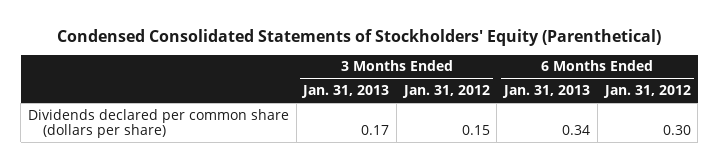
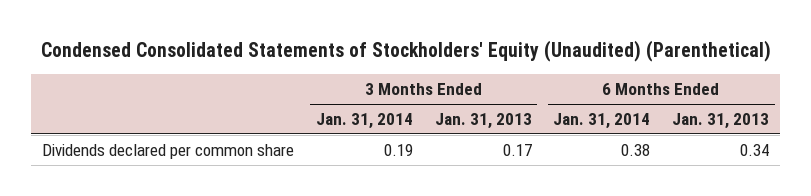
[57,28,662,46] Condensed Consolidated Statements of Stockholders' Equity (Parenthetical) -> [40,40,771,63] Condensed Consolidated Statements of Stockholders' Equity (Unaudited) (Parenthetical)
[401,84,490,98] Jan. 31, 2012 -> none
[602,84,691,98] Jan. 31, 2012 -> none
none -> [315,113,413,130] Jan. 31, 2014
none -> [553,113,651,130] Jan. 31, 2014
[28,108,290,139] Dividends declared per common share (dollars per share) -> [42,143,295,159] Dividends declared per common share

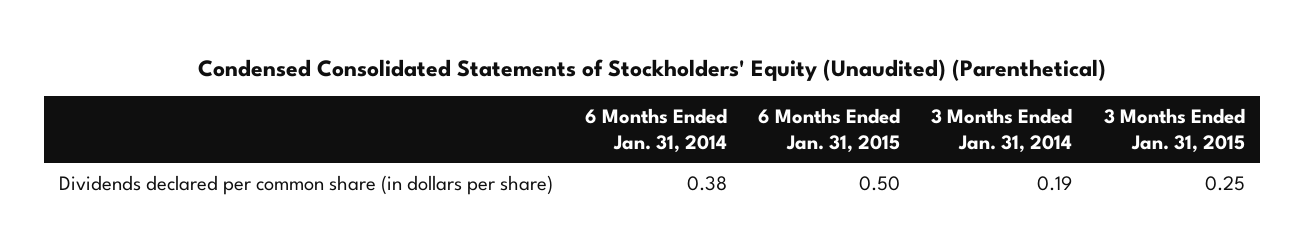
[434,113,532,130] Jan. 31, 2013 -> none
[672,113,770,130] Jan. 31, 2013 -> none
none -> [758,108,901,153] 6 Months Ended Jan. 31, 2015
none -> [1103,108,1245,153] 3 Months Ended Jan. 31, 2015
[42,143,295,159] Dividends declared per common share -> [59,175,554,196] Dividends declared per common share (in dollars per share)

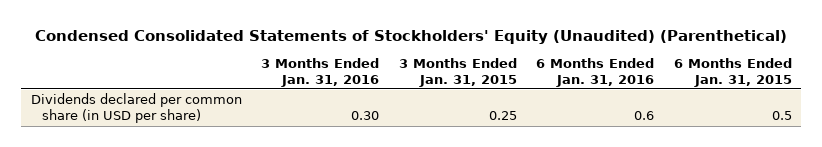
[584,108,727,153] 6 Months Ended Jan. 31, 2014 -> none
[931,108,1073,153] 3 Months Ended Jan. 31, 2014 -> none
none -> [261,57,380,87] 3 Months Ended Jan. 31, 2016
none -> [536,57,655,87] 6 Months Ended Jan. 31, 2016
[59,175,554,196] Dividends declared per common share (in dollars per share) -> [30,93,242,124] Dividends declared per common share (in USD per share)
[859,176,901,192] 0.50 -> [771,111,792,121] 0.5

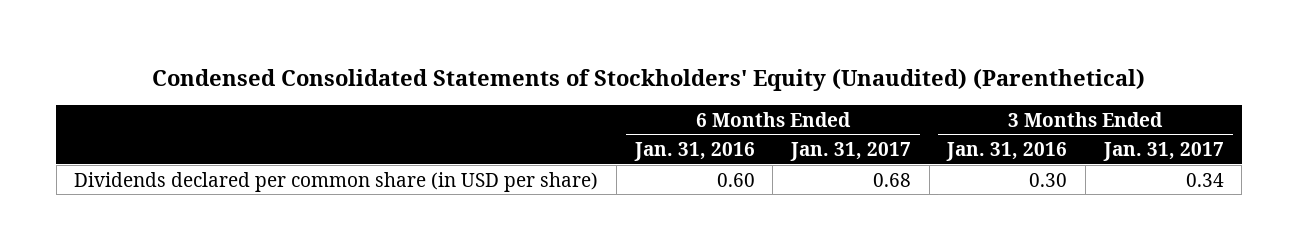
[398,57,517,87] 3 Months Ended Jan. 31, 2015 -> none
[673,57,792,87] 6 Months Ended Jan. 31, 2015 -> none
none -> [790,142,912,162] Jan. 31, 2017
none -> [1102,142,1224,162] Jan. 31, 2017
[634,111,655,121] 0.6 -> [716,172,755,187] 0.60

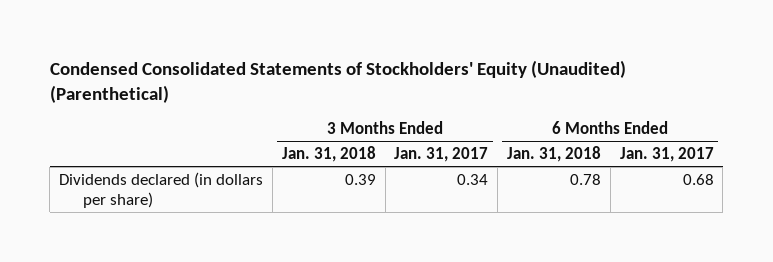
[633,142,755,162] Jan. 31, 2016 -> none
[946,142,1068,162] Jan. 31, 2016 -> none
none -> [281,146,376,163] Jan. 31, 2018
none -> [507,146,602,163] Jan. 31, 2018
[74,171,599,192] Dividends declared per common share (in USD per share) -> [59,171,264,208] Dividends declared (in dollars per share)

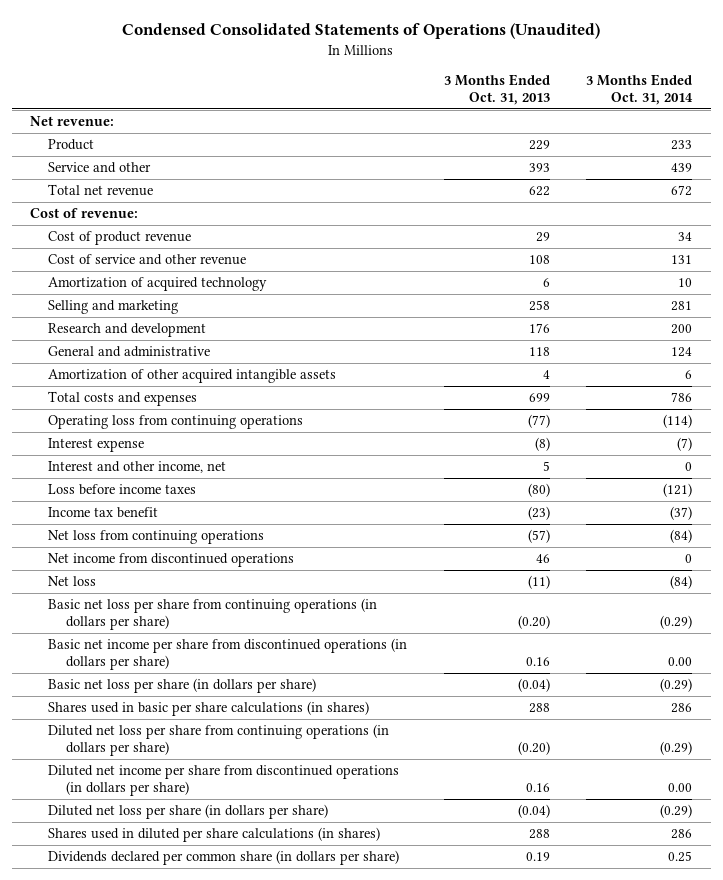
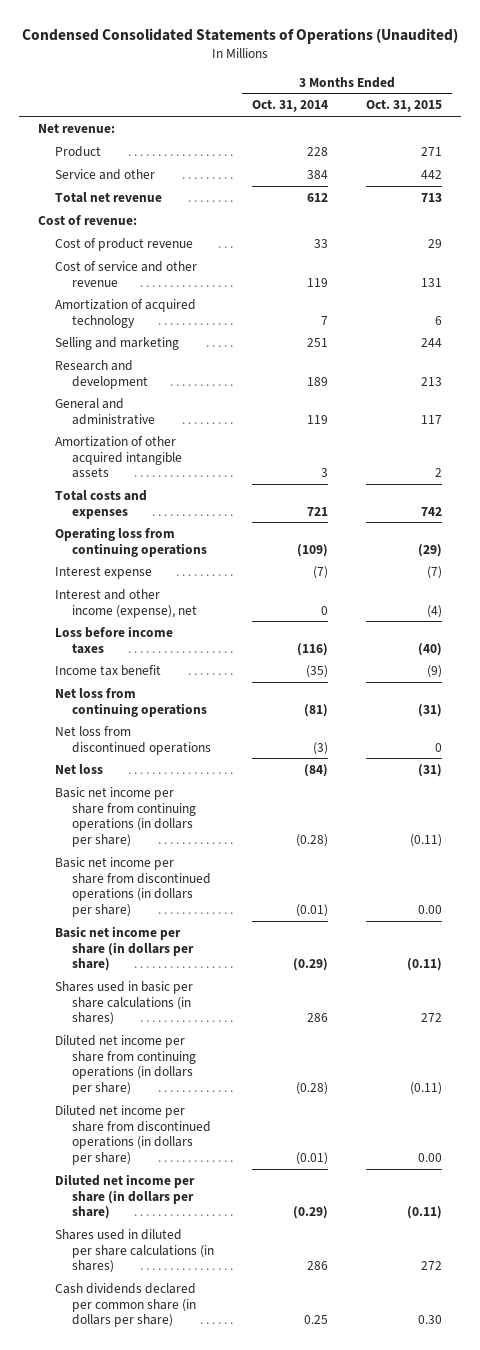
[443,74,550,106] 3 Months Ended Oct. 31, 2013 -> none
none -> [366,99,443,113] Oct. 31, 2015
[671,140,693,151] 233 -> [307,146,329,156] 228
[671,163,693,173] 439 -> [307,169,329,179] 384
[671,185,693,197] 672 -> [307,192,329,202] 612
[678,232,693,242] 34 -> [314,238,329,248] 33
[671,255,693,265] 131 -> [307,277,329,287] 119
[678,278,693,288] 10 -> [321,315,329,325] 7
[671,301,693,312] 281 -> [307,337,329,347] 251
[671,324,693,335] 200 -> [307,376,329,386] 189
[671,347,693,358] 124 -> [307,414,329,424] 119
[685,370,693,380] 6 -> [321,468,329,478] 3
[671,392,693,403] 786 -> [307,506,329,516] 721
[663,414,693,429] (114) -> [297,543,329,557] (109)
[48,461,227,474] Interest and other income, net -> [54,588,197,618] Interest and other income (expense), net
[663,483,693,498] (121) -> [297,642,329,656] (116)
[670,506,693,521] (37) -> [306,664,329,678] (35)
[670,529,693,544] (84) -> [304,703,329,717] (81)
[48,553,295,568] Net income from discontinued operations -> [54,725,211,755] Net loss from discontinued operations
[685,554,693,564] 0 -> [313,741,329,755] (3)
[48,598,378,631] Basic net loss per share from continuing operations (in dollars per share) -> [54,786,196,848] Basic net income per share from continuing operations (in dollars per share)
[660,615,693,630] (0.29) -> [296,834,329,848] (0.28)
[668,657,693,667] 0.00 -> [296,904,329,918] (0.01)
[48,678,317,694] Basic net loss per share (in dollars per share) -> [54,925,194,972] Basic net income per share (in dollars per share)
[48,724,390,757] Diluted net loss per share from continuing operations (in dollars per share) -> [54,1034,196,1096] Diluted net income per share from continuing operations (in dollars per share)
[660,741,693,756] (0.29) -> [296,1082,329,1096] (0.28)
[668,783,693,793] 0.00 -> [296,1152,329,1166] (0.01)
[48,804,329,820] Diluted net loss per share (in dollars per share) -> [54,1173,195,1220] Diluted net income per share (in dollars per share)
[48,850,400,866] Dividends declared per common share (in dollars per share) -> [54,1282,196,1328] Cash dividends declared per common share (in dollars per share)

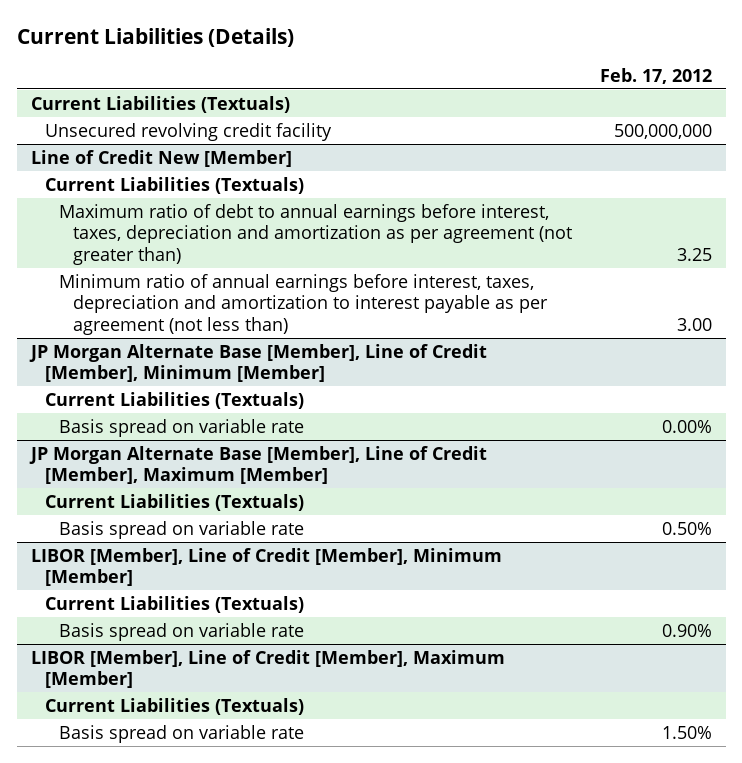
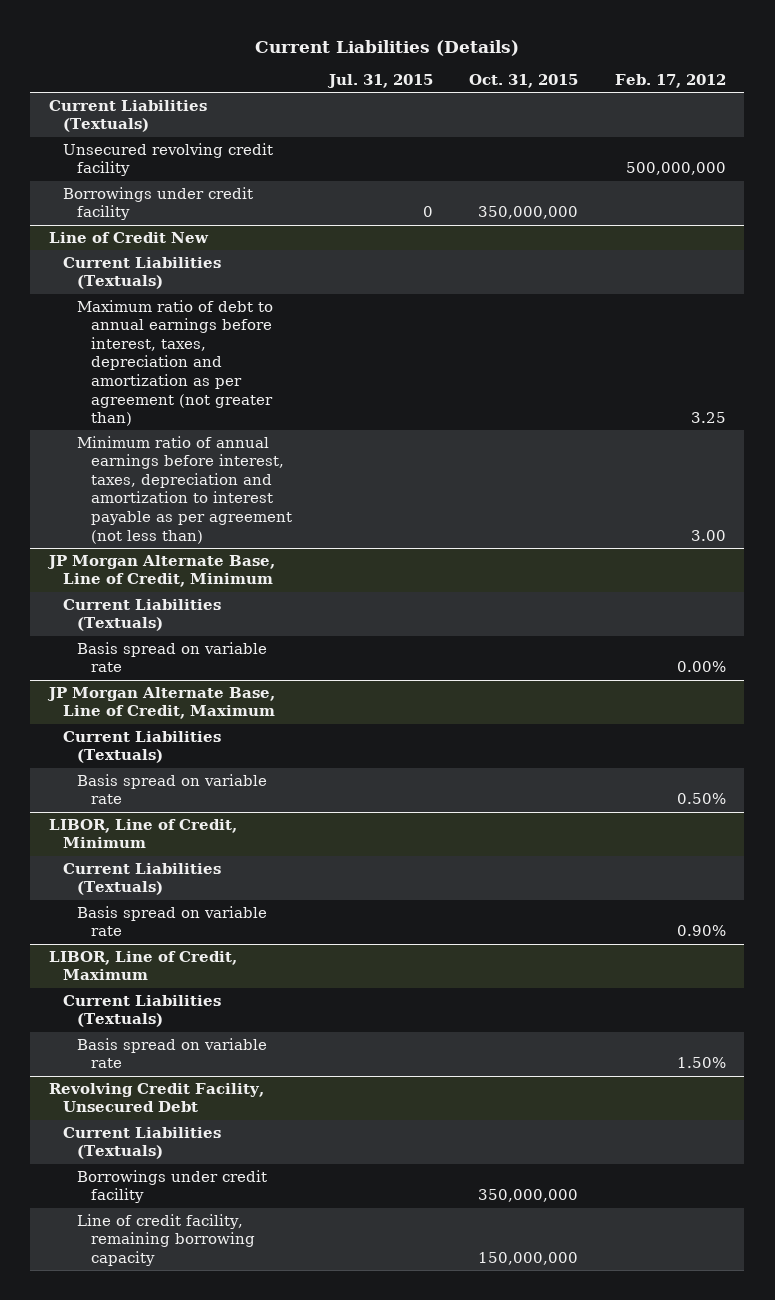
none -> [326,73,433,88] Jul. 31, 2015
none -> [469,73,579,88] Oct. 31, 2015
none -> [62,186,253,221] Borrowings under credit facility
[30,149,292,167] Line of Credit New [Member] -> [48,231,209,243] Line of Credit New
[28,343,487,383] JP Morgan Alternate Base [Member], Line of Credit [Member], Minimum [Member] -> [46,554,275,588] JP Morgan Alternate Base, Line of Credit, Minimum
[28,445,487,485] JP Morgan Alternate Base [Member], Line of Credit [Member], Maximum [Member] -> [46,686,275,720] JP Morgan Alternate Base, Line of Credit, Maximum
[30,547,502,587] LIBOR [Member], Line of Credit [Member], Minimum [Member] -> [48,818,237,849] LIBOR, Line of Credit, Minimum
[30,649,505,689] LIBOR [Member], Line of Credit [Member], Maximum [Member] -> [48,950,237,981] LIBOR, Line of Credit, Maximum
none -> [48,1082,264,1113] Revolving Credit Facility, Unsecured Debt
none -> [62,1126,221,1160] Current Liabilities (Textuals)
none -> [76,1169,267,1204] Borrowings under credit facility
none -> [76,1213,255,1266] Line of credit facility, remaining borrowing capacity

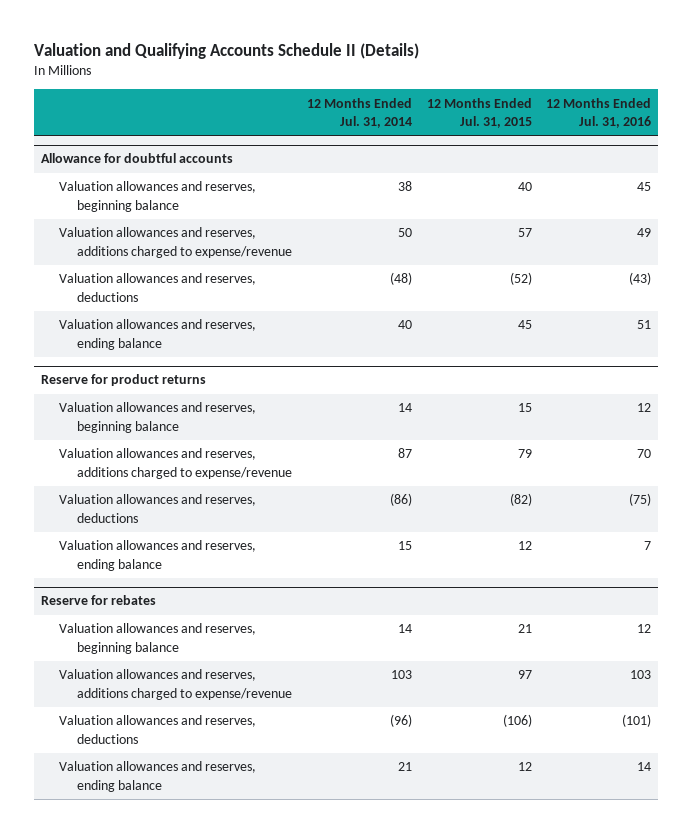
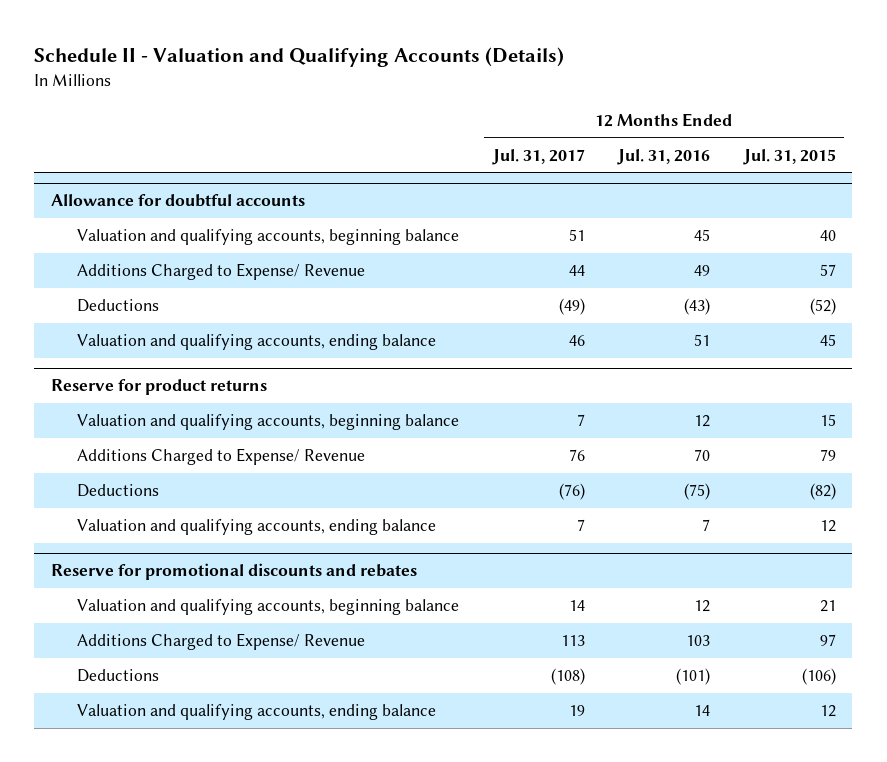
[34,43,420,60] Valuation and Qualifying Accounts Schedule II (Details) -> [34,46,565,67] Schedule II - Valuation and Qualifying Accounts (Details)
[307,97,413,128] 12 Months Ended Jul. 31, 2014 -> none
none -> [491,148,585,165] Jul. 31, 2017
[59,181,257,212] Valuation allowances and reserves, beginning balance -> [77,229,460,246] Valuation and qualifying accounts, beginning balance
[59,227,293,258] Valuation allowances and reserves, additions charged to expense/revenue -> [77,263,366,281] Additions Charged to Expense/ Revenue
[59,273,257,302] Valuation allowances and reserves, deductions -> [77,299,160,313] Deductions
[59,319,257,350] Valuation allowances and reserves, ending balance -> [77,334,437,351] Valuation and qualifying accounts, ending balance
[59,402,257,433] Valuation allowances and reserves, beginning balance -> [77,414,460,431] Valuation and qualifying accounts, beginning balance
[59,448,293,479] Valuation allowances and reserves, additions charged to expense/revenue -> [77,448,366,466] Additions Charged to Expense/ Revenue
[59,494,257,523] Valuation allowances and reserves, deductions -> [77,484,160,498] Deductions
[59,540,257,571] Valuation allowances and reserves, ending balance -> [77,519,437,536] Valuation and qualifying accounts, ending balance
[41,595,157,606] Reserve for rebates -> [50,563,417,581] Reserve for promotional discounts and rebates
[59,623,257,654] Valuation allowances and reserves, beginning balance -> [77,599,460,616] Valuation and qualifying accounts, beginning balance
[59,669,293,700] Valuation allowances and reserves, additions charged to expense/revenue -> [77,633,366,651] Additions Charged to Expense/ Revenue
[59,715,257,744] Valuation allowances and reserves, deductions -> [77,669,160,683] Deductions
[59,761,257,792] Valuation allowances and reserves, ending balance -> [77,704,437,721] Valuation and qualifying accounts, ending balance

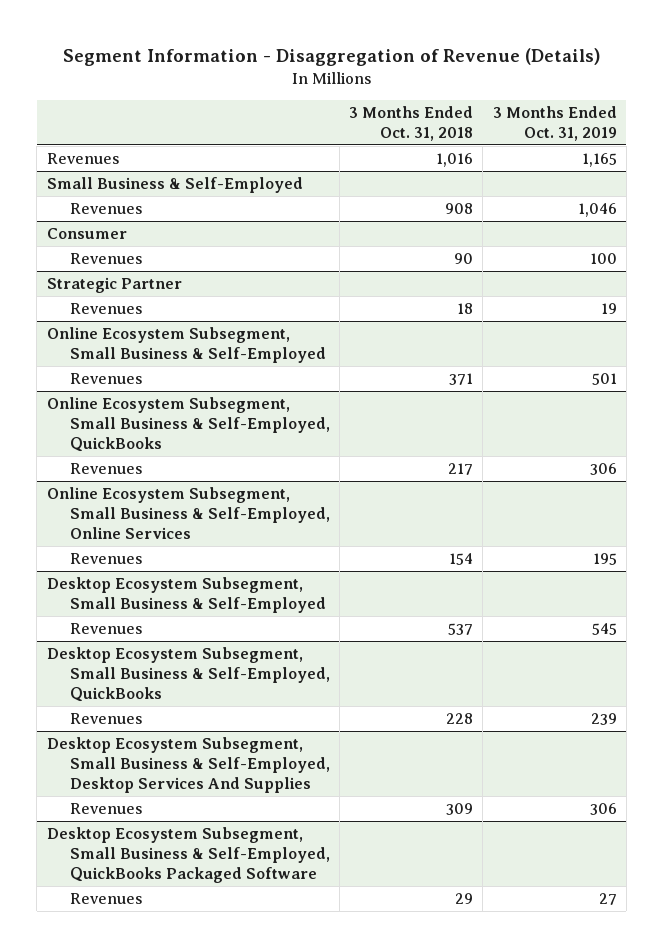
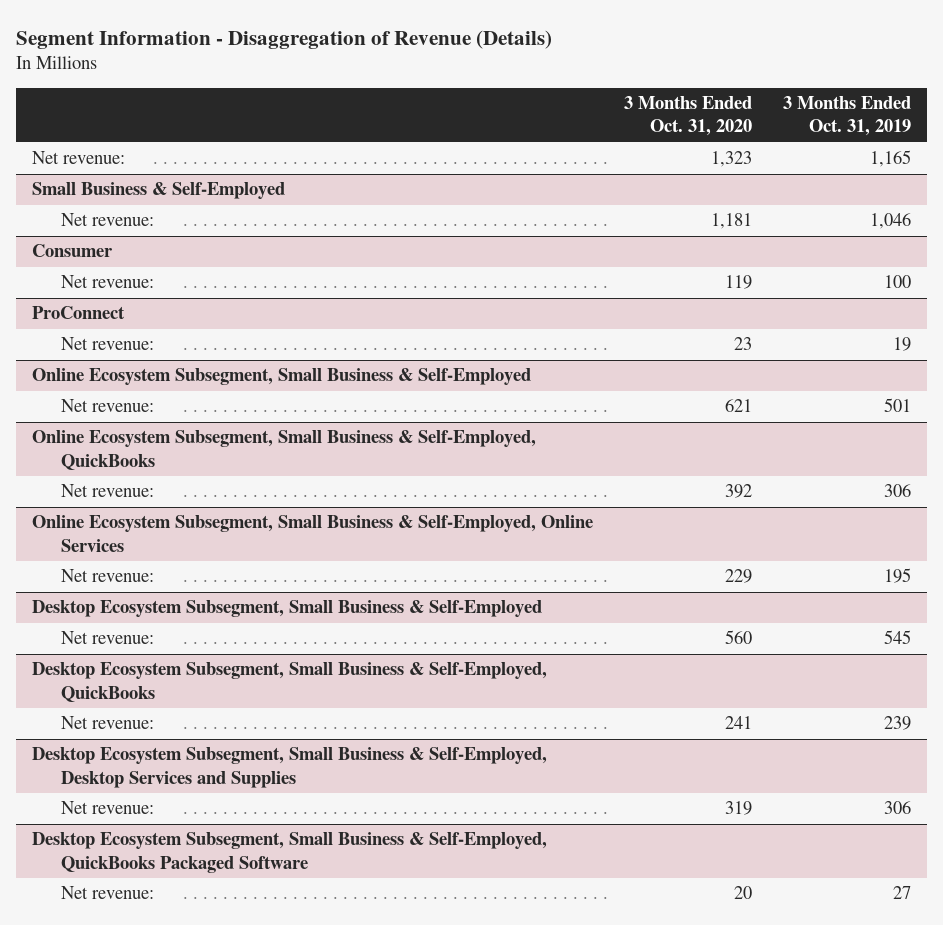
[349,105,474,141] 3 Months Ended Oct. 31, 2018 -> none
none -> [623,96,752,137] 3 Months Ended Oct. 31, 2020
[46,153,119,165] Revenues -> [31,151,125,165] Net revenue:
[69,203,142,215] Revenues -> [60,213,154,227] Net revenue:
[69,253,142,265] Revenues -> [60,275,154,289] Net revenue:
[46,277,182,294] Strategic Partner -> [31,306,125,320] ProConnect
[69,303,142,315] Revenues -> [60,337,154,351] Net revenue:
[69,373,142,385] Revenues -> [60,399,154,413] Net revenue:
[69,463,142,475] Revenues -> [60,484,154,498] Net revenue:
[69,553,142,565] Revenues -> [60,569,154,583] Net revenue:
[69,623,142,635] Revenues -> [60,631,154,645] Net revenue:
[69,713,142,725] Revenues -> [60,716,154,730] Net revenue:
[46,737,330,793] Desktop Ecosystem Subsegment, Small Business & Self-Employed, Desktop Services And Supplies -> [31,747,547,788] Desktop Ecosystem Subsegment, Small Business & Self-Employed, Desktop Services and Supplies
[69,803,142,815] Revenues -> [60,801,154,815] Net revenue:
[69,893,142,905] Revenues -> [60,886,154,900] Net revenue:

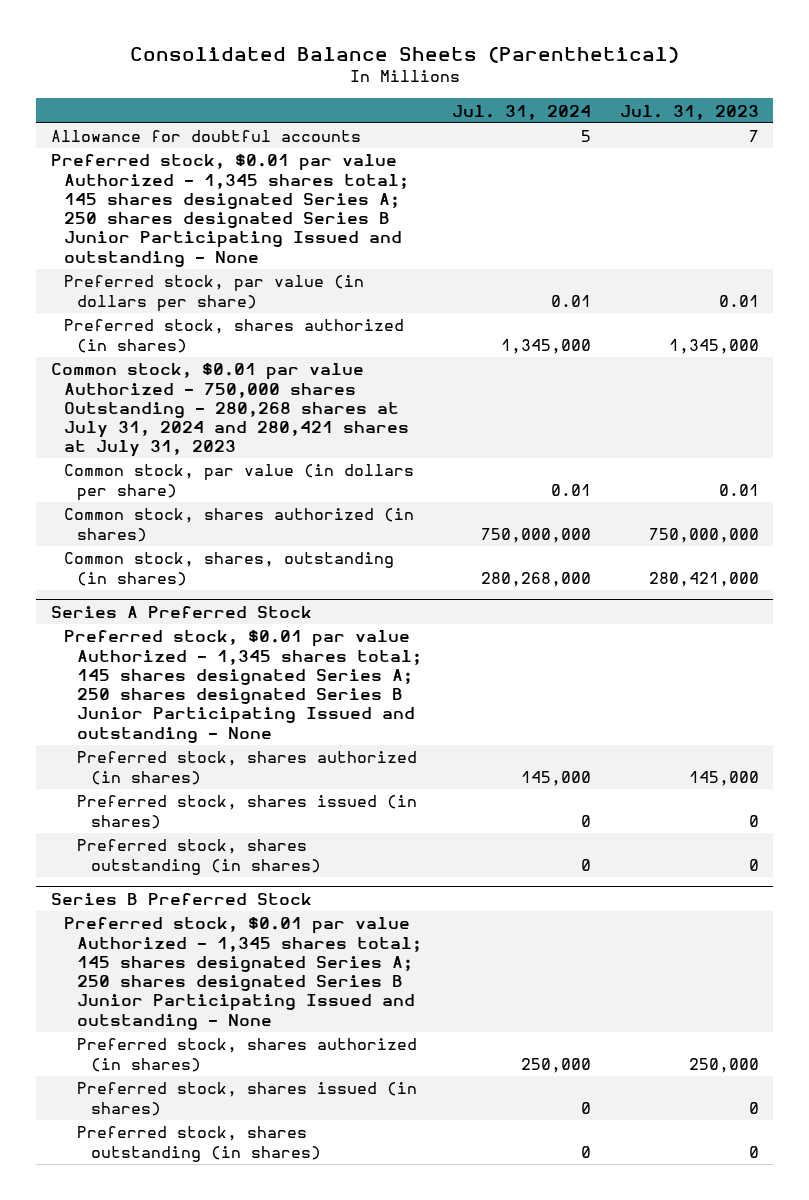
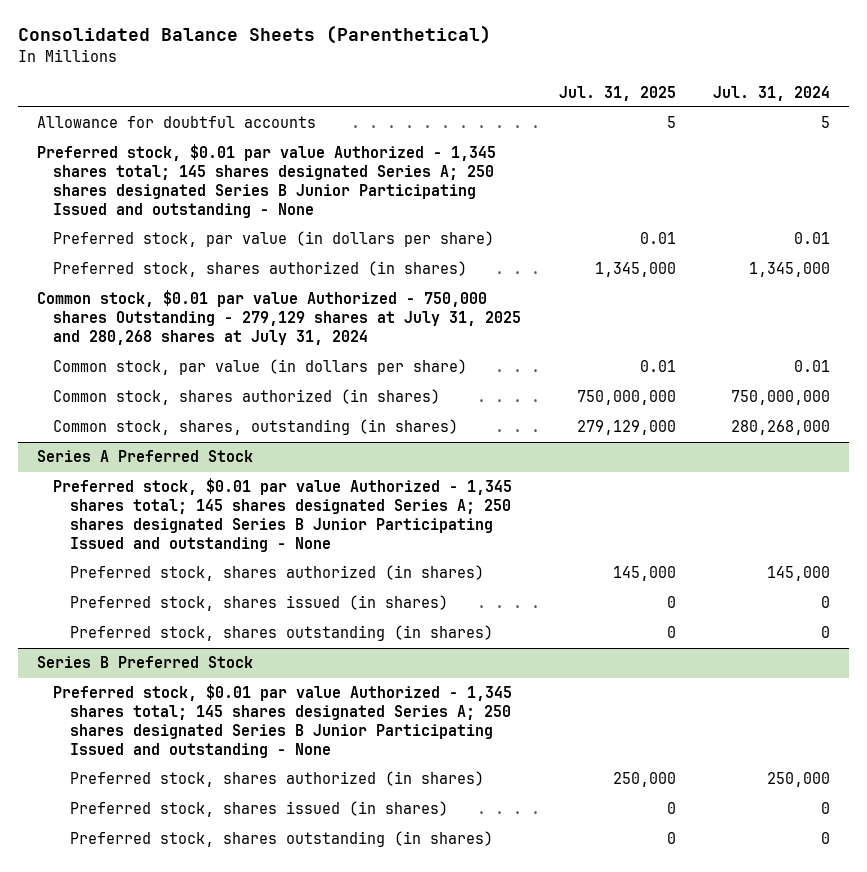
[619,104,759,120] Jul. 31, 2023 -> none
none -> [558,85,676,101] Jul. 31, 2025
[50,363,409,458] Common stock, $0.01 par value Authorized - 750,000 shares Outstanding - 280,268 shares at July 31, 2024 and 280,421 shares at July 31, 2023 -> [36,290,522,346] Common stock, $0.01 par value Authorized - 750,000 shares Outstanding - 279,129 shares at July 31, 2025 and 280,268 shares at July 31, 2024

